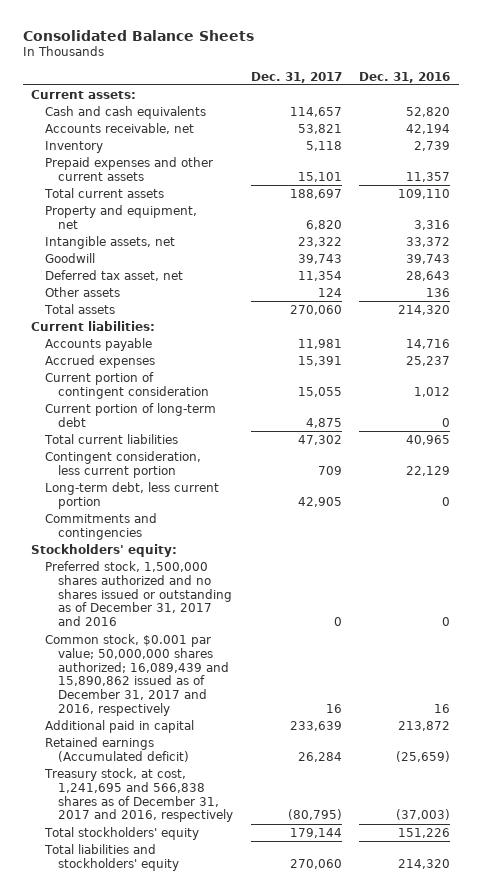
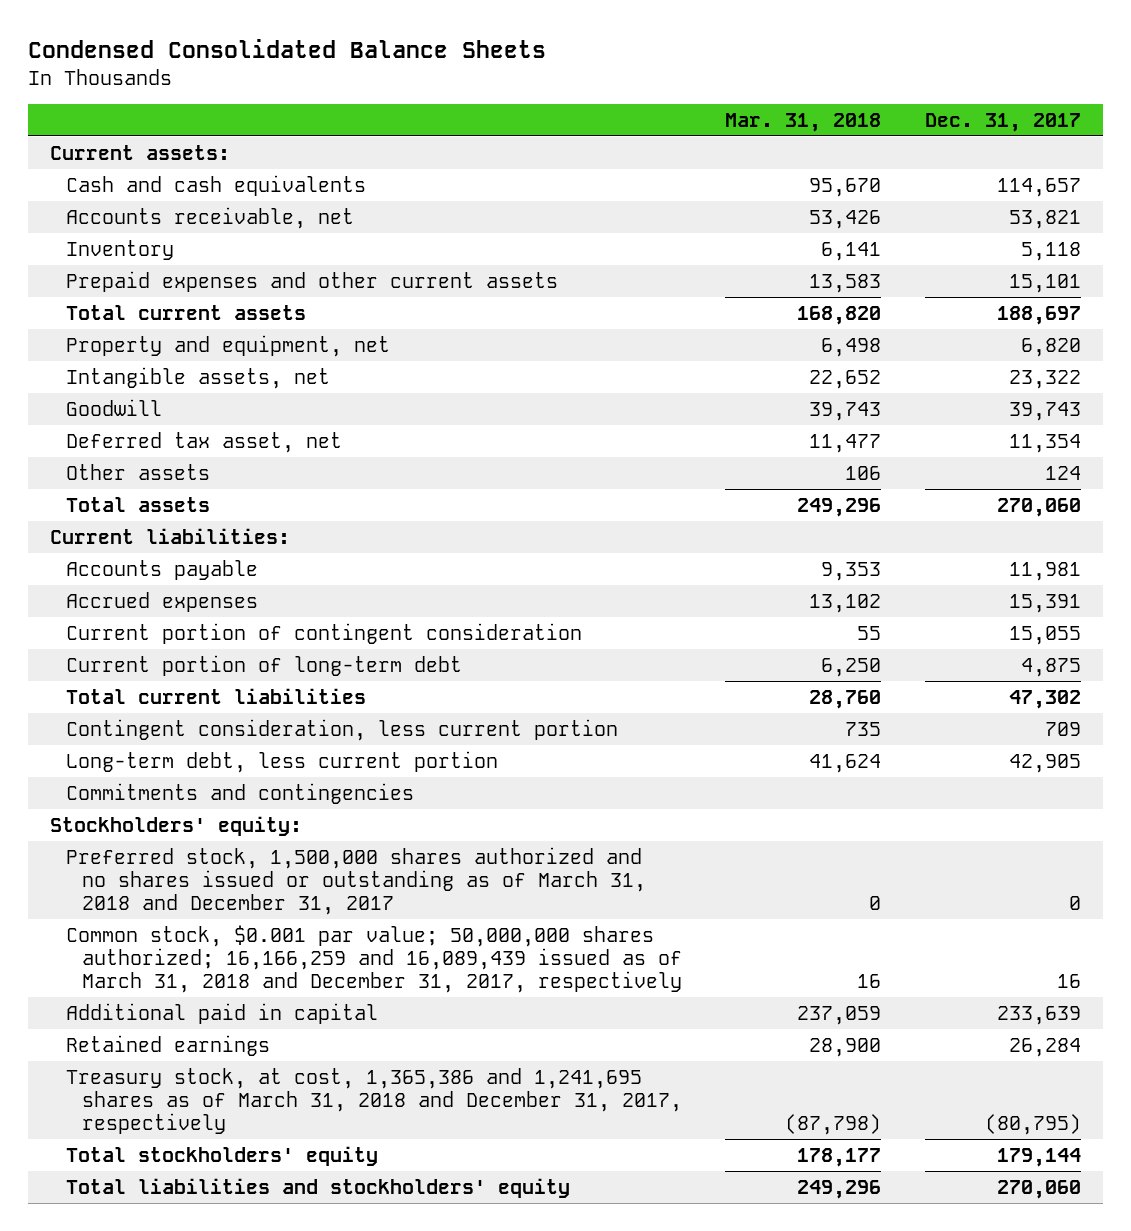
[22,29,254,41] Consolidated Balance Sheets -> [28,39,547,59] Condensed Consolidated Balance Sheets
[359,71,451,83] Dec. 31, 2016 -> none
none -> [725,112,882,132] Mar. 31, 2018
[44,560,233,627] Preferred stock, 1,500,000 shares authorized and no shares issued or outstanding as of December 31, 2017 and 2016 -> [65,846,646,916] Preferred stock, 1,500,000 shares authorized and no shares issued or outstanding as of March 31, 2018 and December 31, 2017
[44,633,230,717] Common stock, $0.001 par value; 50,000,000 shares authorized; 16,089,439 and 15,890,862 issued as of December 31, 2017 and 2016, respectively -> [65,924,682,994] Common stock, $0.001 par value; 50,000,000 shares authorized; 16,166,259 and 16,089,439 issued as of March 31, 2018 and December 31, 2017, respectively
[44,736,190,762] Retained earnings (Accumulated deficit) -> [65,1034,270,1056] Retained earnings
[43,767,234,823] Treasury stock, at cost, 1,241,695 and 566,838 shares as of December 31, 2017 and 2016, respectively -> [65,1067,682,1135] Treasury stock, at cost, 1,365,386 and 1,241,695 shares as of March 31, 2018 and December 31, 2017, respectively

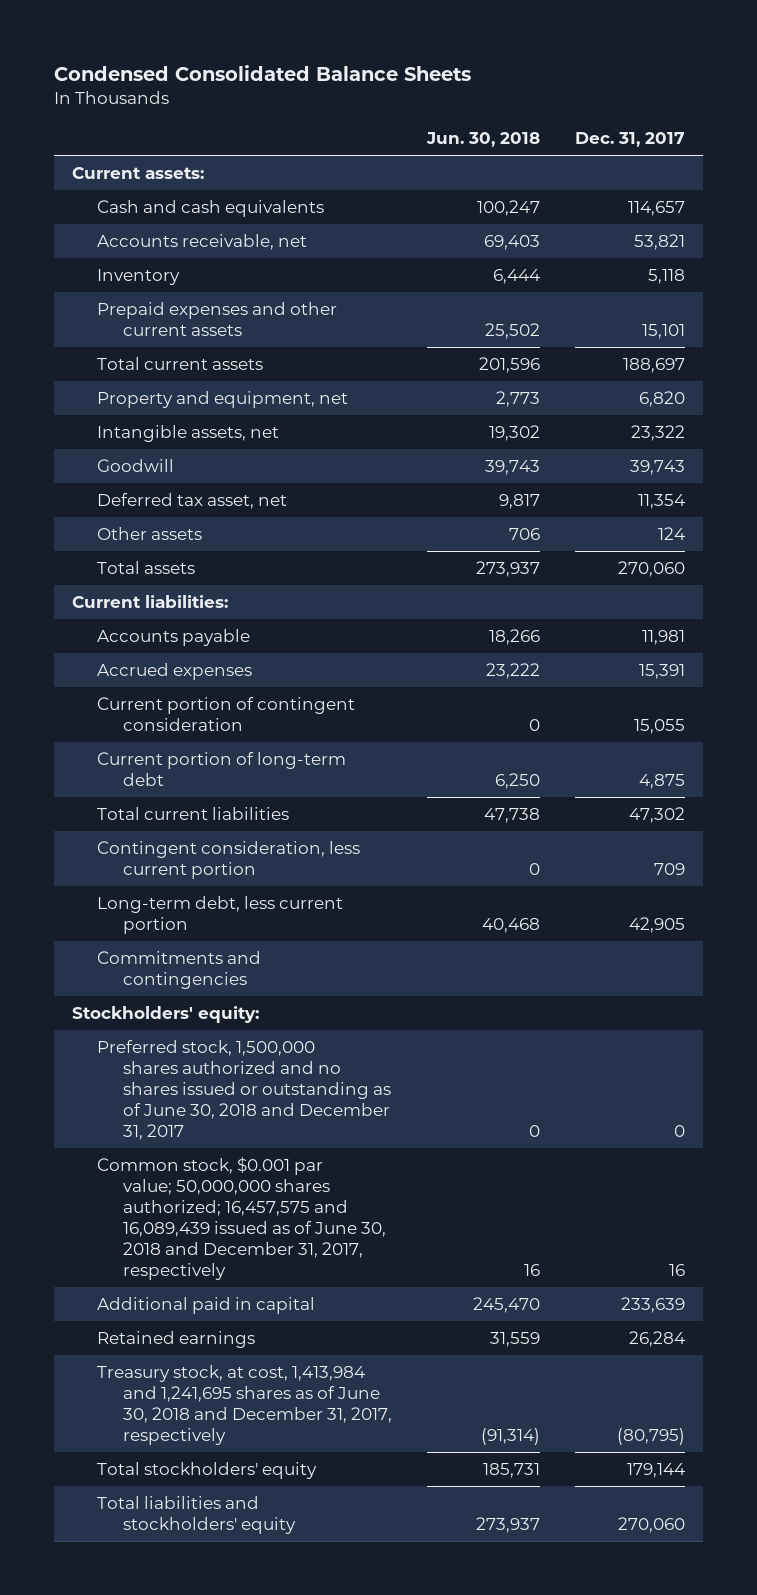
[725,112,882,132] Mar. 31, 2018 -> none
none -> [425,131,540,147] Jun. 30, 2018
[65,846,646,916] Preferred stock, 1,500,000 shares authorized and no shares issued or outstanding as of March 31, 2018 and December 31, 2017 -> [97,1040,391,1141] Preferred stock, 1,500,000 shares authorized and no shares issued or outstanding as of June 30, 2018 and December 31, 2017
[65,924,682,994] Common stock, $0.001 par value; 50,000,000 shares authorized; 16,166,259 and 16,089,439 issued as of March 31, 2018 and December 31, 2017, respectively -> [97,1157,386,1281] Common stock, $0.001 par value; 50,000,000 shares authorized; 16,457,575 and 16,089,439 issued as of June 30, 2018 and December 31, 2017, respectively
[65,1067,682,1135] Treasury stock, at cost, 1,365,386 and 1,241,695 shares as of March 31, 2018 and December 31, 2017, respectively -> [97,1365,392,1446] Treasury stock, at cost, 1,413,984 and 1,241,695 shares as of June 30, 2018 and December 31, 2017, respectively

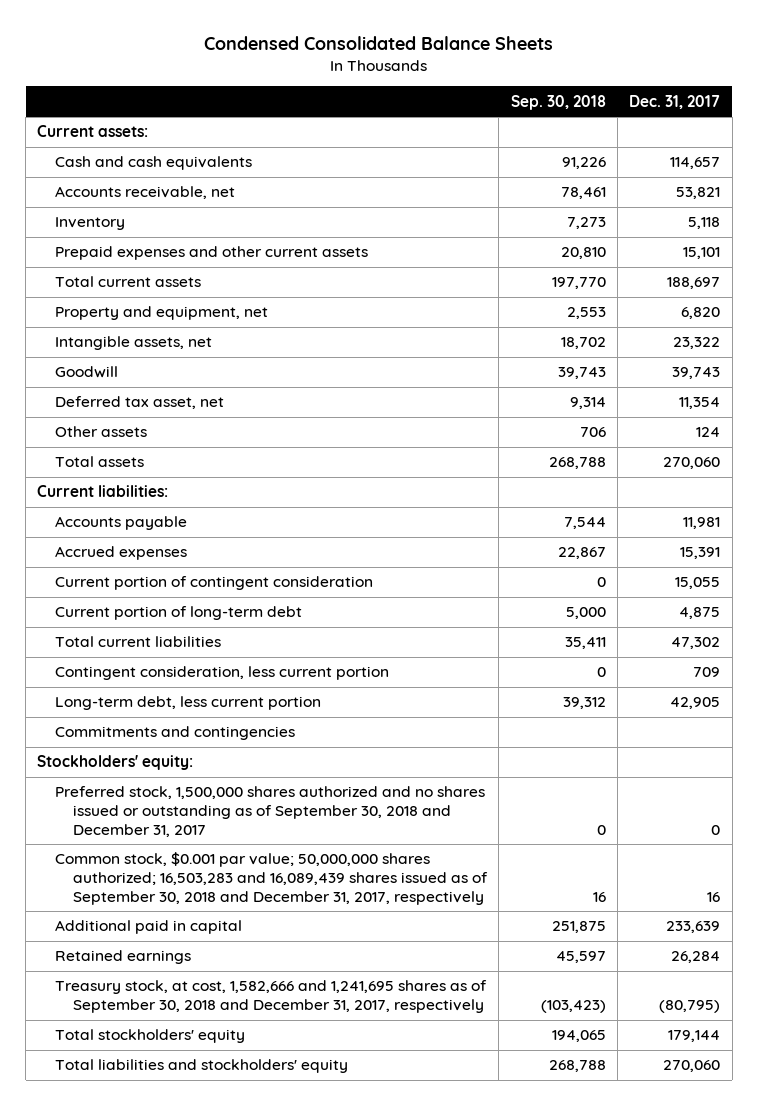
[425,131,540,147] Jun. 30, 2018 -> none
none -> [510,94,606,110] Sep. 30, 2018
[97,1040,391,1141] Preferred stock, 1,500,000 shares authorized and no shares issued or outstanding as of June 30, 2018 and December 31, 2017 -> [55,786,486,837] Preferred stock, 1,500,000 shares authorized and no shares issued or outstanding as of September 30, 2018 and December 31, 2017
[97,1157,386,1281] Common stock, $0.001 par value; 50,000,000 shares authorized; 16,457,575 and 16,089,439 issued as of June 30, 2018 and December 31, 2017, respectively -> [55,852,488,905] Common stock, $0.001 par value; 50,000,000 shares authorized; 16,503,283 and 16,089,439 shares issued as of September 30, 2018 and December 31, 2017, respectively
[97,1365,392,1446] Treasury stock, at cost, 1,413,984 and 1,241,695 shares as of June 30, 2018 and December 31, 2017, respectively -> [55,980,488,1014] Treasury stock, at cost, 1,582,666 and 1,241,695 shares as of September 30, 2018 and December 31, 2017, respectively

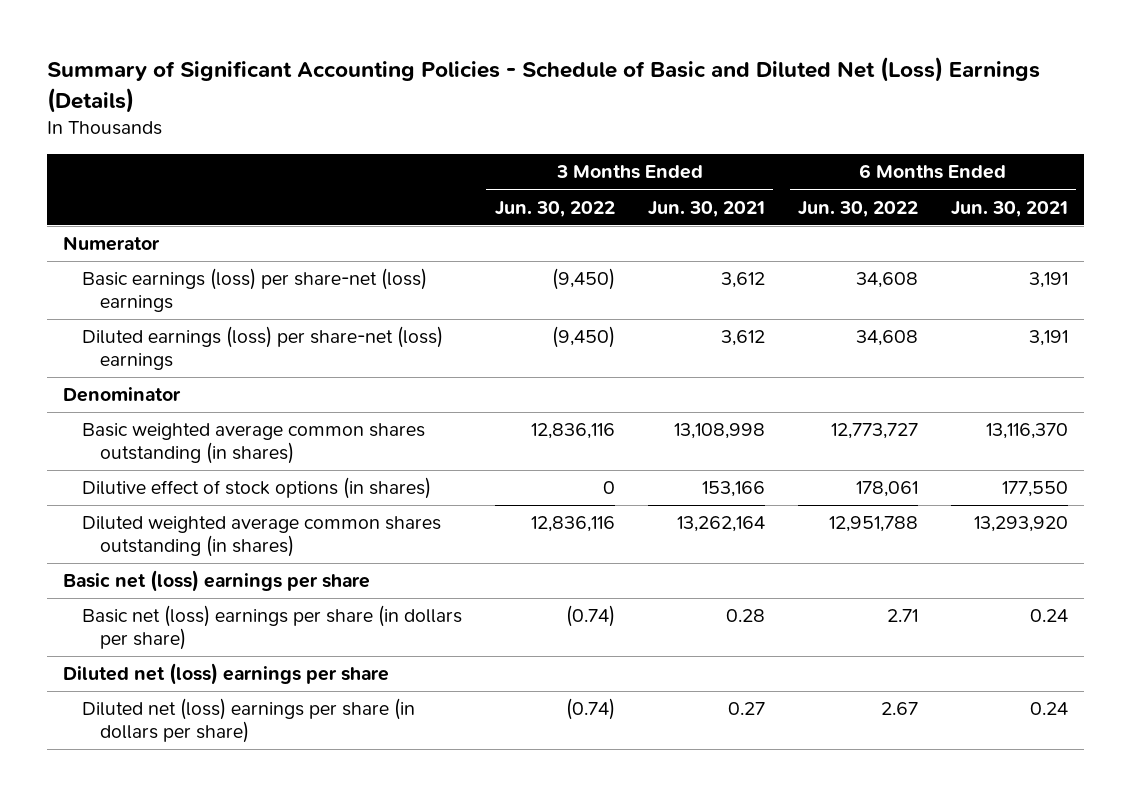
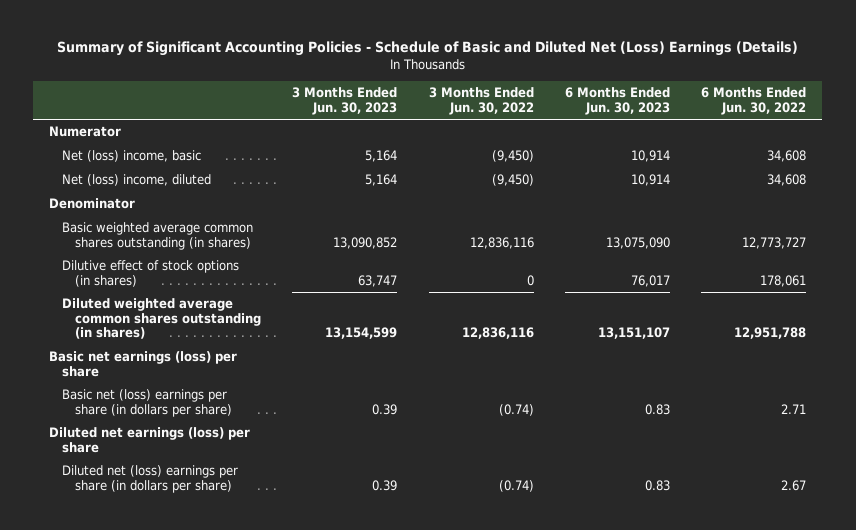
[647,200,765,217] Jun. 30, 2021 -> none
[950,200,1068,217] Jun. 30, 2021 -> none
none -> [292,87,398,116] 3 Months Ended Jun. 30, 2023
none -> [565,87,671,116] 6 Months Ended Jun. 30, 2023
[81,268,427,313] Basic earnings (loss) per share-net (loss) earnings -> [61,150,201,163] Net (loss) income, basic
[81,326,443,371] Diluted earnings (loss) per share-net (loss) earnings -> [61,174,211,187] Net (loss) income, diluted
[63,570,371,593] Basic net (loss) earnings per share -> [49,351,238,377] Basic net earnings (loss) per share
[63,663,390,686] Diluted net (loss) earnings per share -> [49,427,251,453] Diluted net earnings (loss) per share

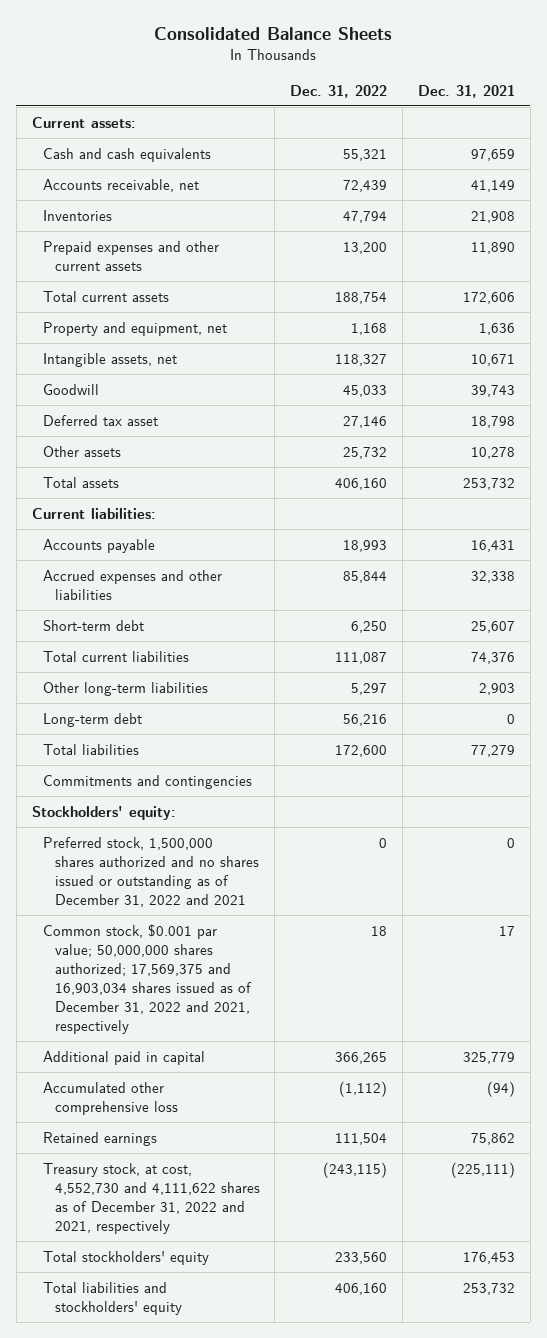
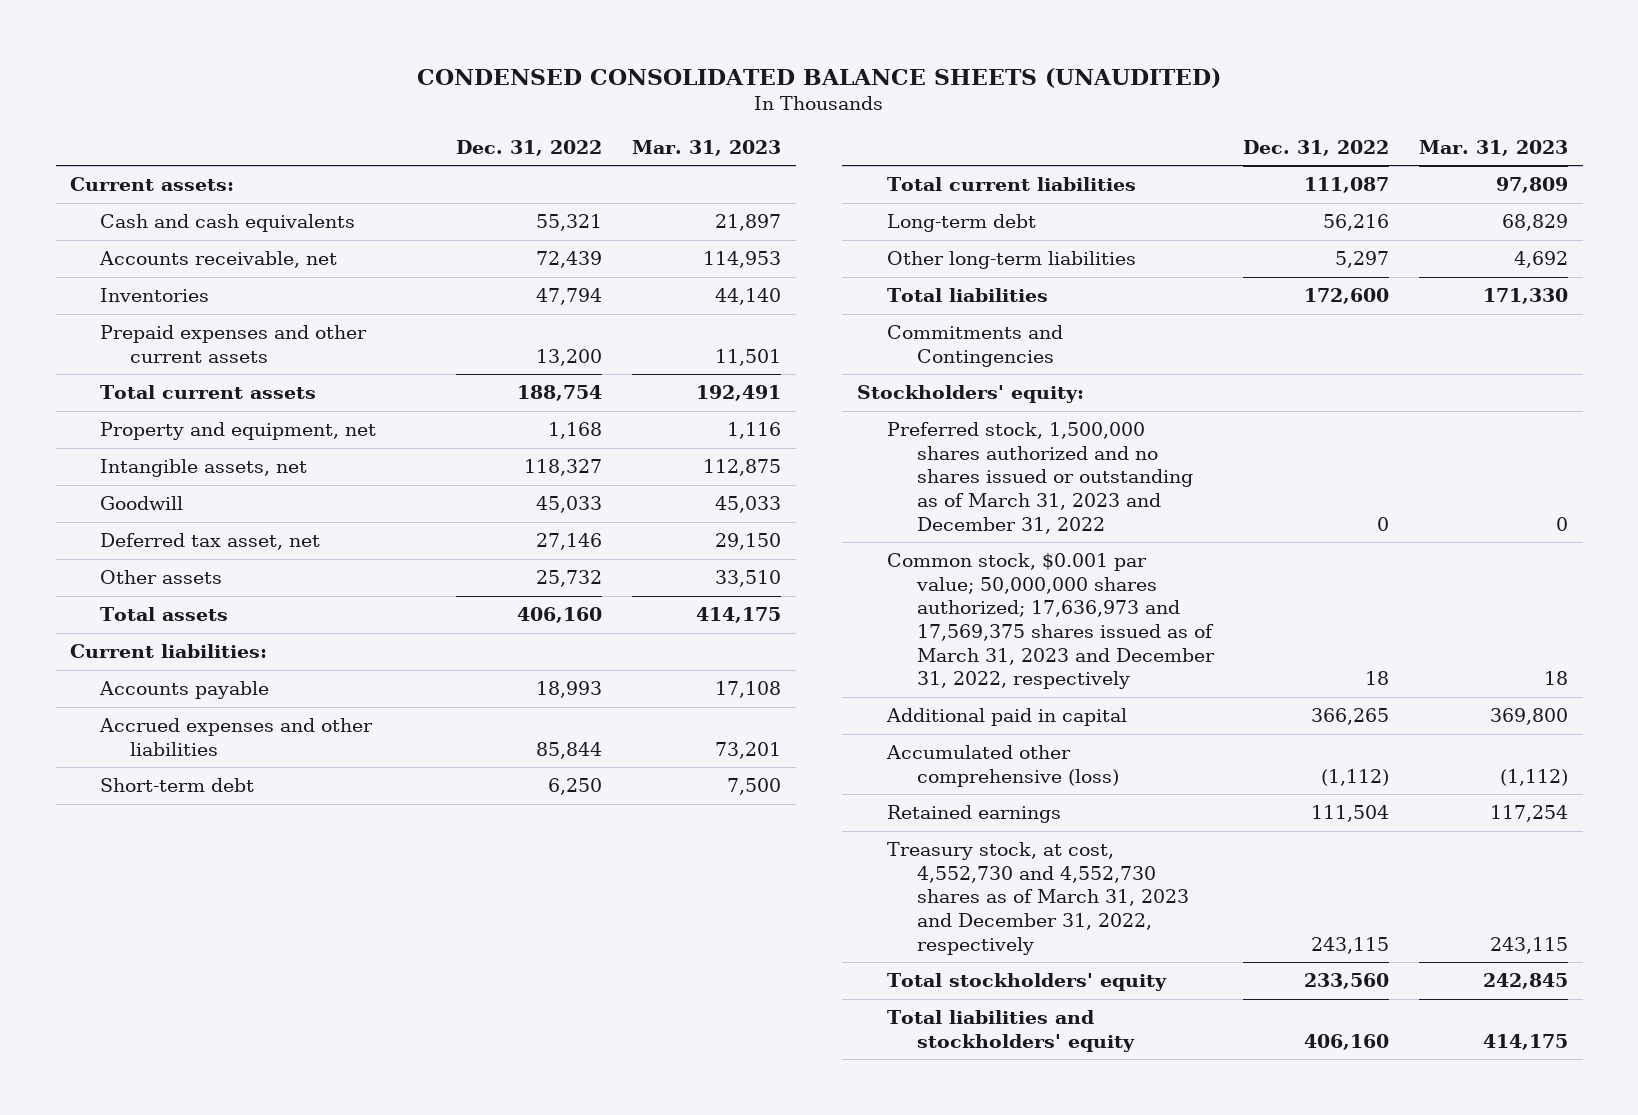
[154,26,393,40] Consolidated Balance Sheets -> [417,67,1222,88] CONDENSED CONSOLIDATED BALANCE SHEETS (UNAUDITED)
[417,84,515,98] Dec. 31, 2021 -> none
none -> [631,139,781,156] Mar. 31, 2023
[43,414,159,426] Deferred tax asset -> [100,533,321,551] Deferred tax asset, net
[43,681,209,696] Other long-term liabilities -> [886,251,1136,270] Other long-term liabilities
[43,774,253,789] Commitments and contingencies -> [886,325,1063,367] Commitments and Contingencies
[43,836,259,907] Preferred stock, 1,500,000 shares authorized and no shares issued or outstanding as of December 31, 2022 and 2021 -> [886,422,1193,534] Preferred stock, 1,500,000 shares authorized and no shares issued or outstanding as of March 31, 2023 and December 31, 2022
[43,923,252,1034] Common stock, $0.001 par value; 50,000,000 shares authorized; 17,569,375 and 16,903,034 shares issued as of December 31, 2022 and 2021, respectively -> [886,553,1215,690] Common stock, $0.001 par value; 50,000,000 shares authorized; 17,636,973 and 17,569,375 shares issued as of March 31, 2023 and December 31, 2022, respectively
[43,1081,178,1115] Accumulated other comprehensive loss -> [885,745,1119,787] Accumulated other comprehensive (loss)
[43,1162,260,1234] Treasury stock, at cost, 4,552,730 and 4,111,622 shares as of December 31, 2022 and 2021, respectively -> [886,842,1189,955] Treasury stock, at cost, 4,552,730 and 4,552,730 shares as of March 31, 2023 and December 31, 2022, respectively
[323,1161,388,1178] (243,115) -> [1311,936,1390,954] 243,115

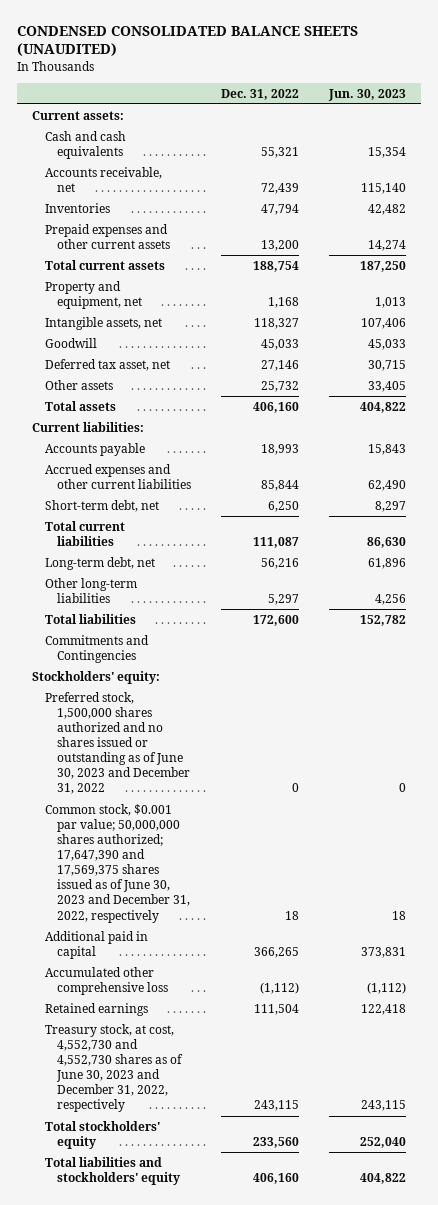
[631,139,781,156] Mar. 31, 2023 -> none
none -> [328,88,407,101] Jun. 30, 2023
[99,718,374,756] Accrued expenses and other liabilities -> [44,463,192,490] Accrued expenses and other current liabilities
[100,778,255,793] Short-term debt -> [44,499,159,512] Short-term debt, net
[886,214,1036,233] Long-term debt -> [44,556,155,570] Long-term debt, net
[886,422,1193,534] Preferred stock, 1,500,000 shares authorized and no shares issued or outstanding as of March 31, 2023 and December 31, 2022 -> [44,691,191,795] Preferred stock, 1,500,000 shares authorized and no shares issued or outstanding as of June 30, 2023 and December 31, 2022
[886,553,1215,690] Common stock, $0.001 par value; 50,000,000 shares authorized; 17,636,973 and 17,569,375 shares issued as of March 31, 2023 and December 31, 2022, respectively -> [44,803,191,923] Common stock, $0.001 par value; 50,000,000 shares authorized; 17,647,390 and 17,569,375 shares issued as of June 30, 2023 and December 31, 2022, respectively
[885,745,1119,787] Accumulated other comprehensive (loss) -> [44,966,169,996] Accumulated other comprehensive loss
[886,842,1189,955] Treasury stock, at cost, 4,552,730 and 4,552,730 shares as of March 31, 2023 and December 31, 2022, respectively -> [44,1023,184,1113] Treasury stock, at cost, 4,552,730 and 4,552,730 shares as of June 30, 2023 and December 31, 2022, respectively

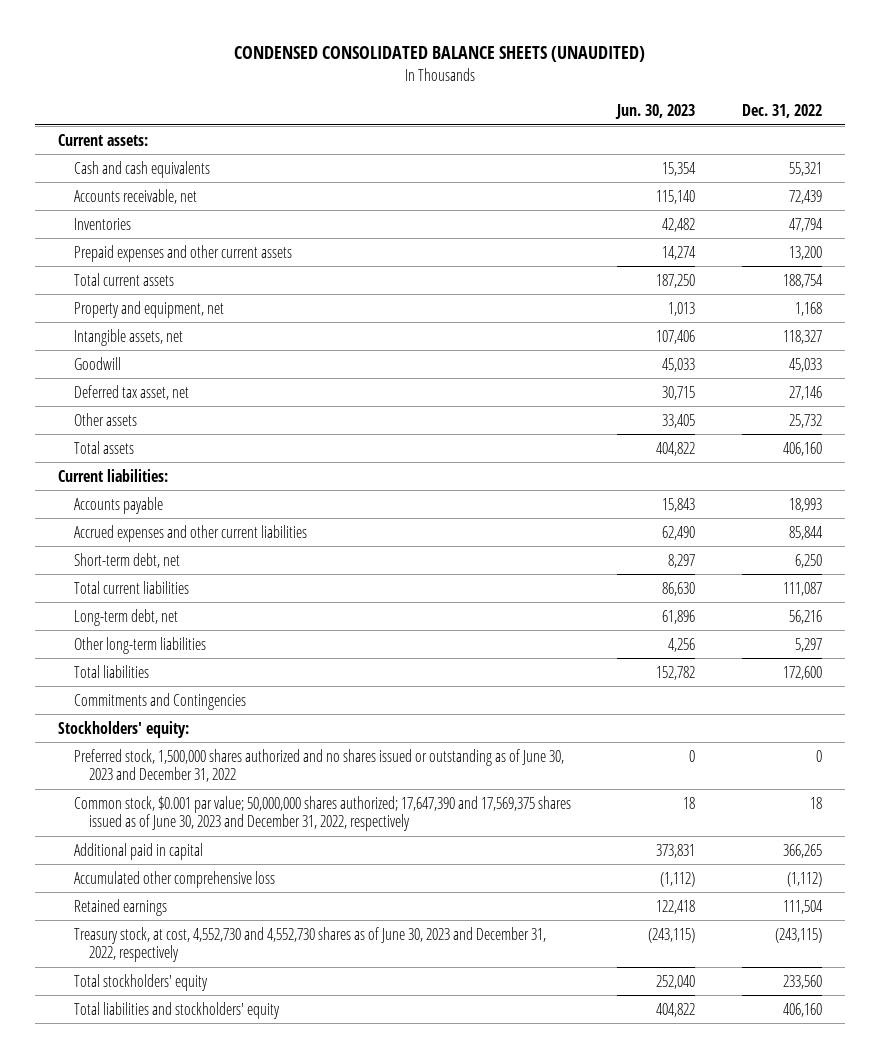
[254,1100,300,1112] 243,115 -> [774,927,822,943] (243,115)
[361,1100,407,1112] 243,115 -> [648,927,696,943] (243,115)

